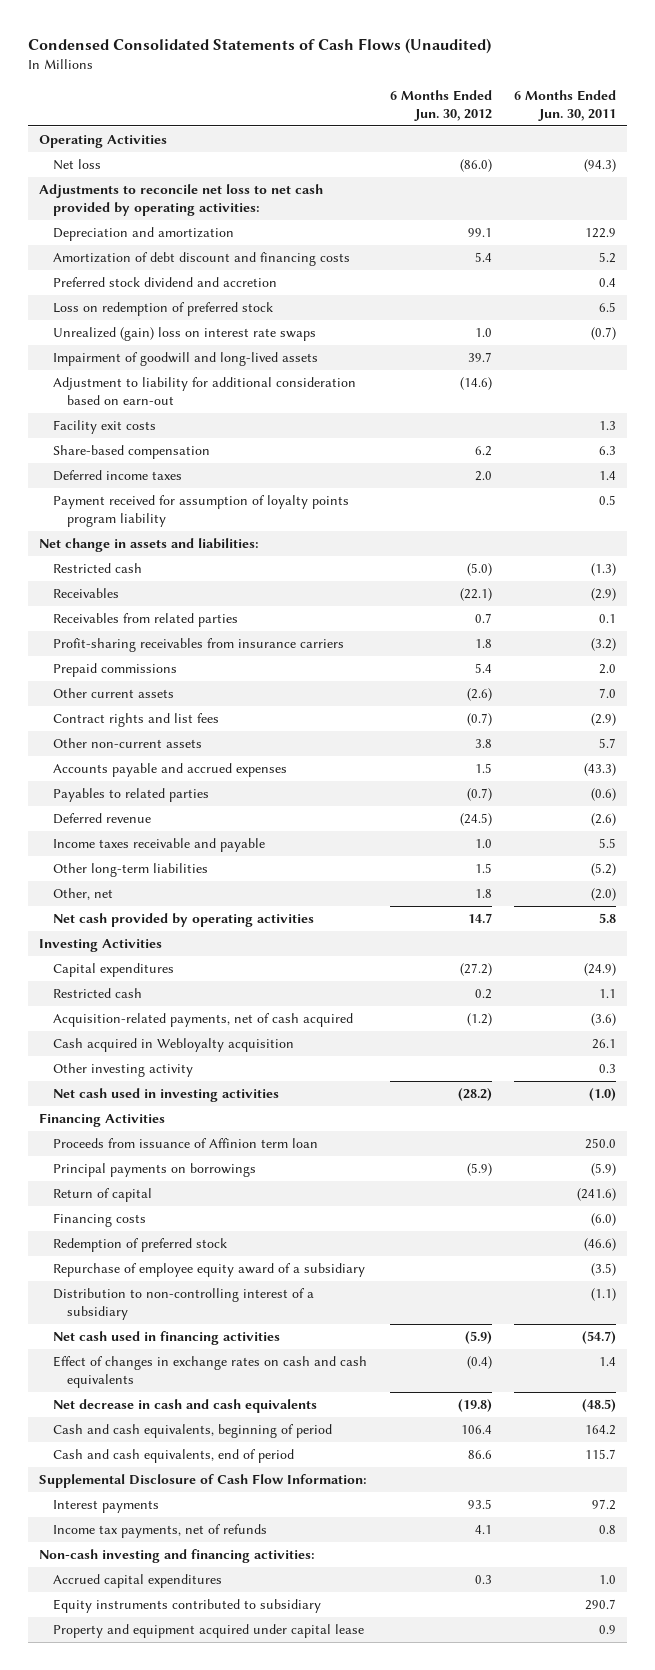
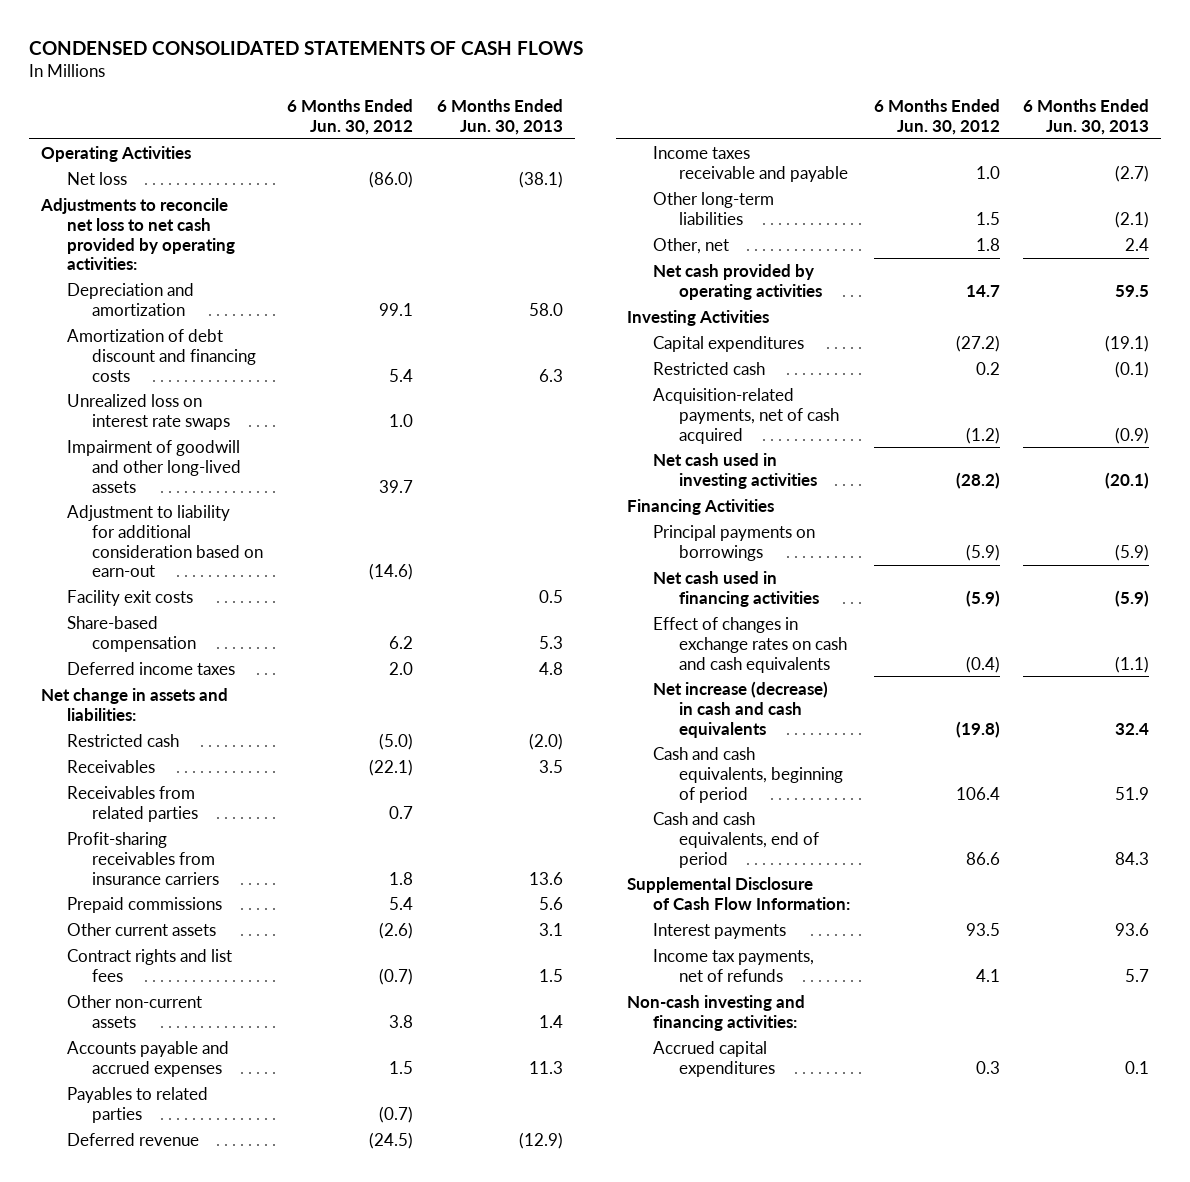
[27,37,491,54] Condensed Consolidated Statements of Cash Flows (Unaudited) -> [29,40,584,55] CONDENSED CONSOLIDATED STATEMENTS OF CASH FLOWS
[514,90,617,121] 6 Months Ended Jun. 30, 2011 -> none
none -> [437,98,564,135] 6 Months Ended Jun. 30, 2013
[53,277,278,288] Preferred stock dividend and accretion -> none
[53,302,274,317] Loss on redemption of preferred stock -> none
[53,327,317,342] Unrealized (gain) loss on interest rate swaps -> [66,393,231,430] Unrealized loss on interest rate swaps
[53,352,319,367] Impairment of goodwill and long-lived assets -> [66,439,242,493] Impairment of goodwill and other long-lived assets
[53,495,350,527] Payment received for assumption of loyalty points program liability -> none
[53,1038,295,1053] Cash acquired in Webloyalty acquisition -> none
[53,1063,194,1078] Other investing activity -> none
[53,1138,319,1149] Proceeds from issuance of Affinion term loan -> none
[53,1188,153,1203] Return of capital -> none
[53,1213,147,1228] Financing costs -> none
[53,1238,228,1253] Redemption of preferred stock -> none
[53,1263,366,1278] Repurchase of employee equity award of a subsidiary -> none
[53,1288,315,1320] Distribution to non-controlling interest of a subsidiary -> none
[53,1399,318,1414] Net decrease in cash and cash equivalents -> [652,680,828,738] Net increase (decrease) in cash and cash equivalents
[53,1599,322,1614] Equity instruments contributed to subsidiary -> none
[53,1624,365,1639] Property and equipment acquired under capital lease -> none

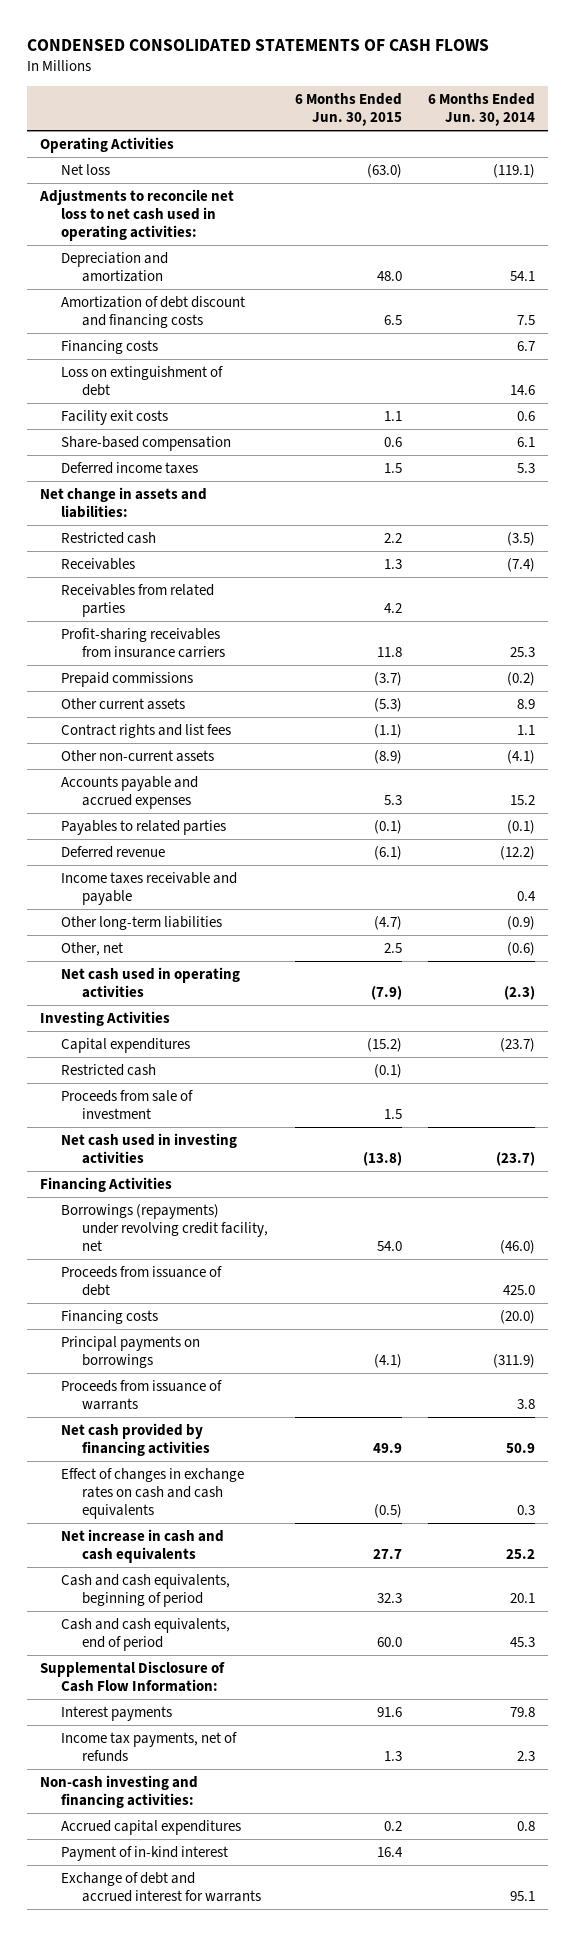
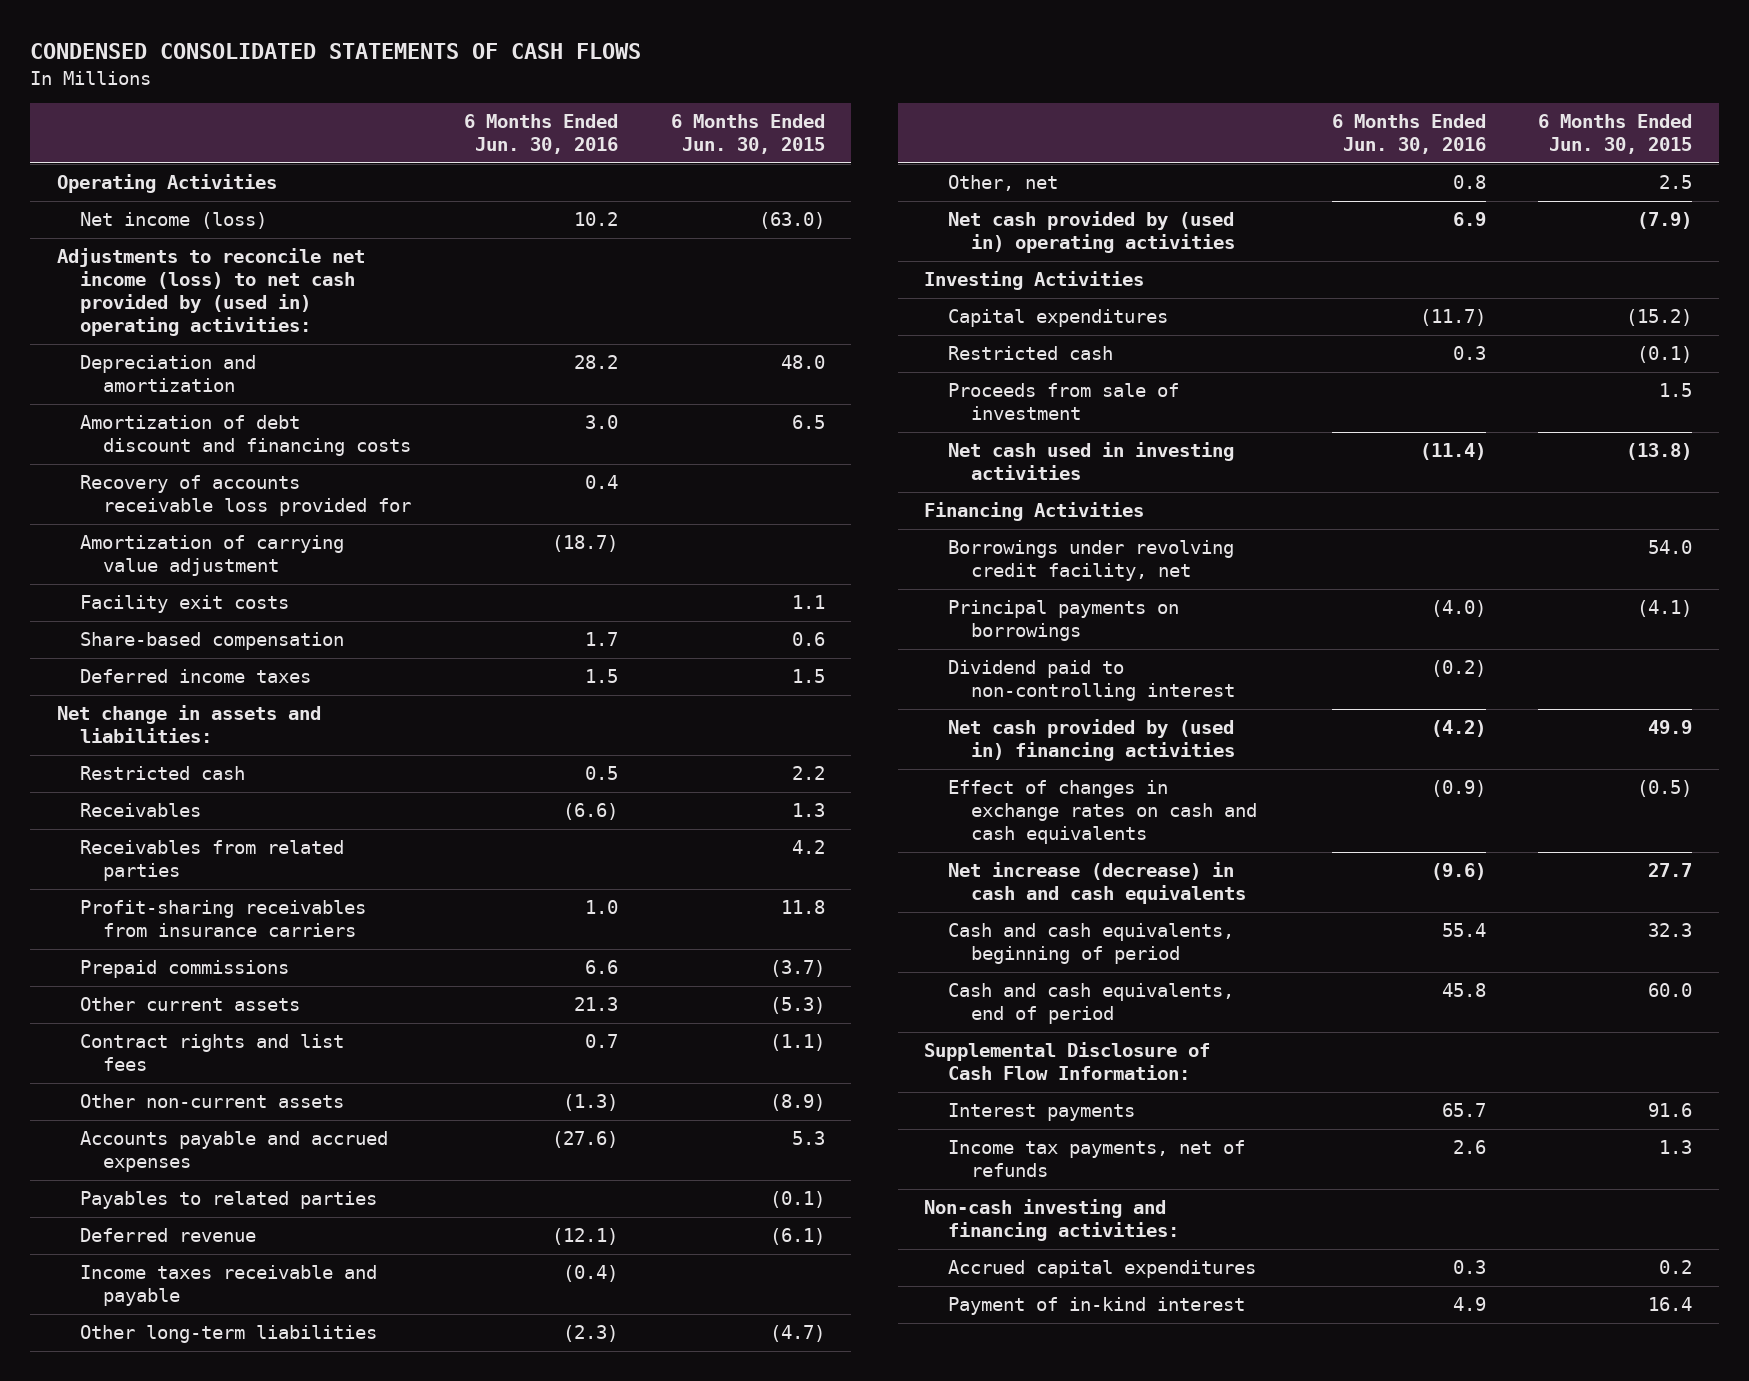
[427,93,535,127] 6 Months Ended Jun. 30, 2014 -> none
none -> [463,114,618,155] 6 Months Ended Jun. 30, 2016
[61,163,111,175] Net loss -> [79,212,267,230] Net income (loss)
[39,188,235,241] Adjustments to reconcile net loss to net cash used in operating activities: -> [56,248,365,337] Adjustments to reconcile net income (loss) to net cash provided by (used in) operating activities:
[61,339,159,354] Financing costs -> none
[61,365,224,396] Loss on extinguishment of debt -> none
none -> [79,475,412,517] Recovery of accounts receivable loss provided for
none -> [79,535,344,577] Amortization of carrying value adjustment
[61,966,241,998] Net cash used in operating activities -> [947,211,1235,254] Net cash provided by (used in) operating activities
[61,1265,223,1296] Proceeds from issuance of debt -> none
[61,1309,159,1324] Financing costs -> none
[61,1203,269,1251] Borrowings (repayments) under revolving credit facility, net -> [947,540,1234,582] Borrowings under revolving credit facility, net
[61,1379,223,1410] Proceeds from issuance of warrants -> none
none -> [947,660,1235,702] Dividend paid to non-controlling interest
[61,1422,211,1456] Net cash provided by financing activities -> [947,719,1235,762] Net cash provided by (used in) financing activities
[61,1528,225,1563] Net increase in cash and cash equivalents -> [947,862,1246,905] Net increase (decrease) in cash and cash equivalents
[61,1871,262,1902] Exchange of debt and accrued interest for warrants -> none

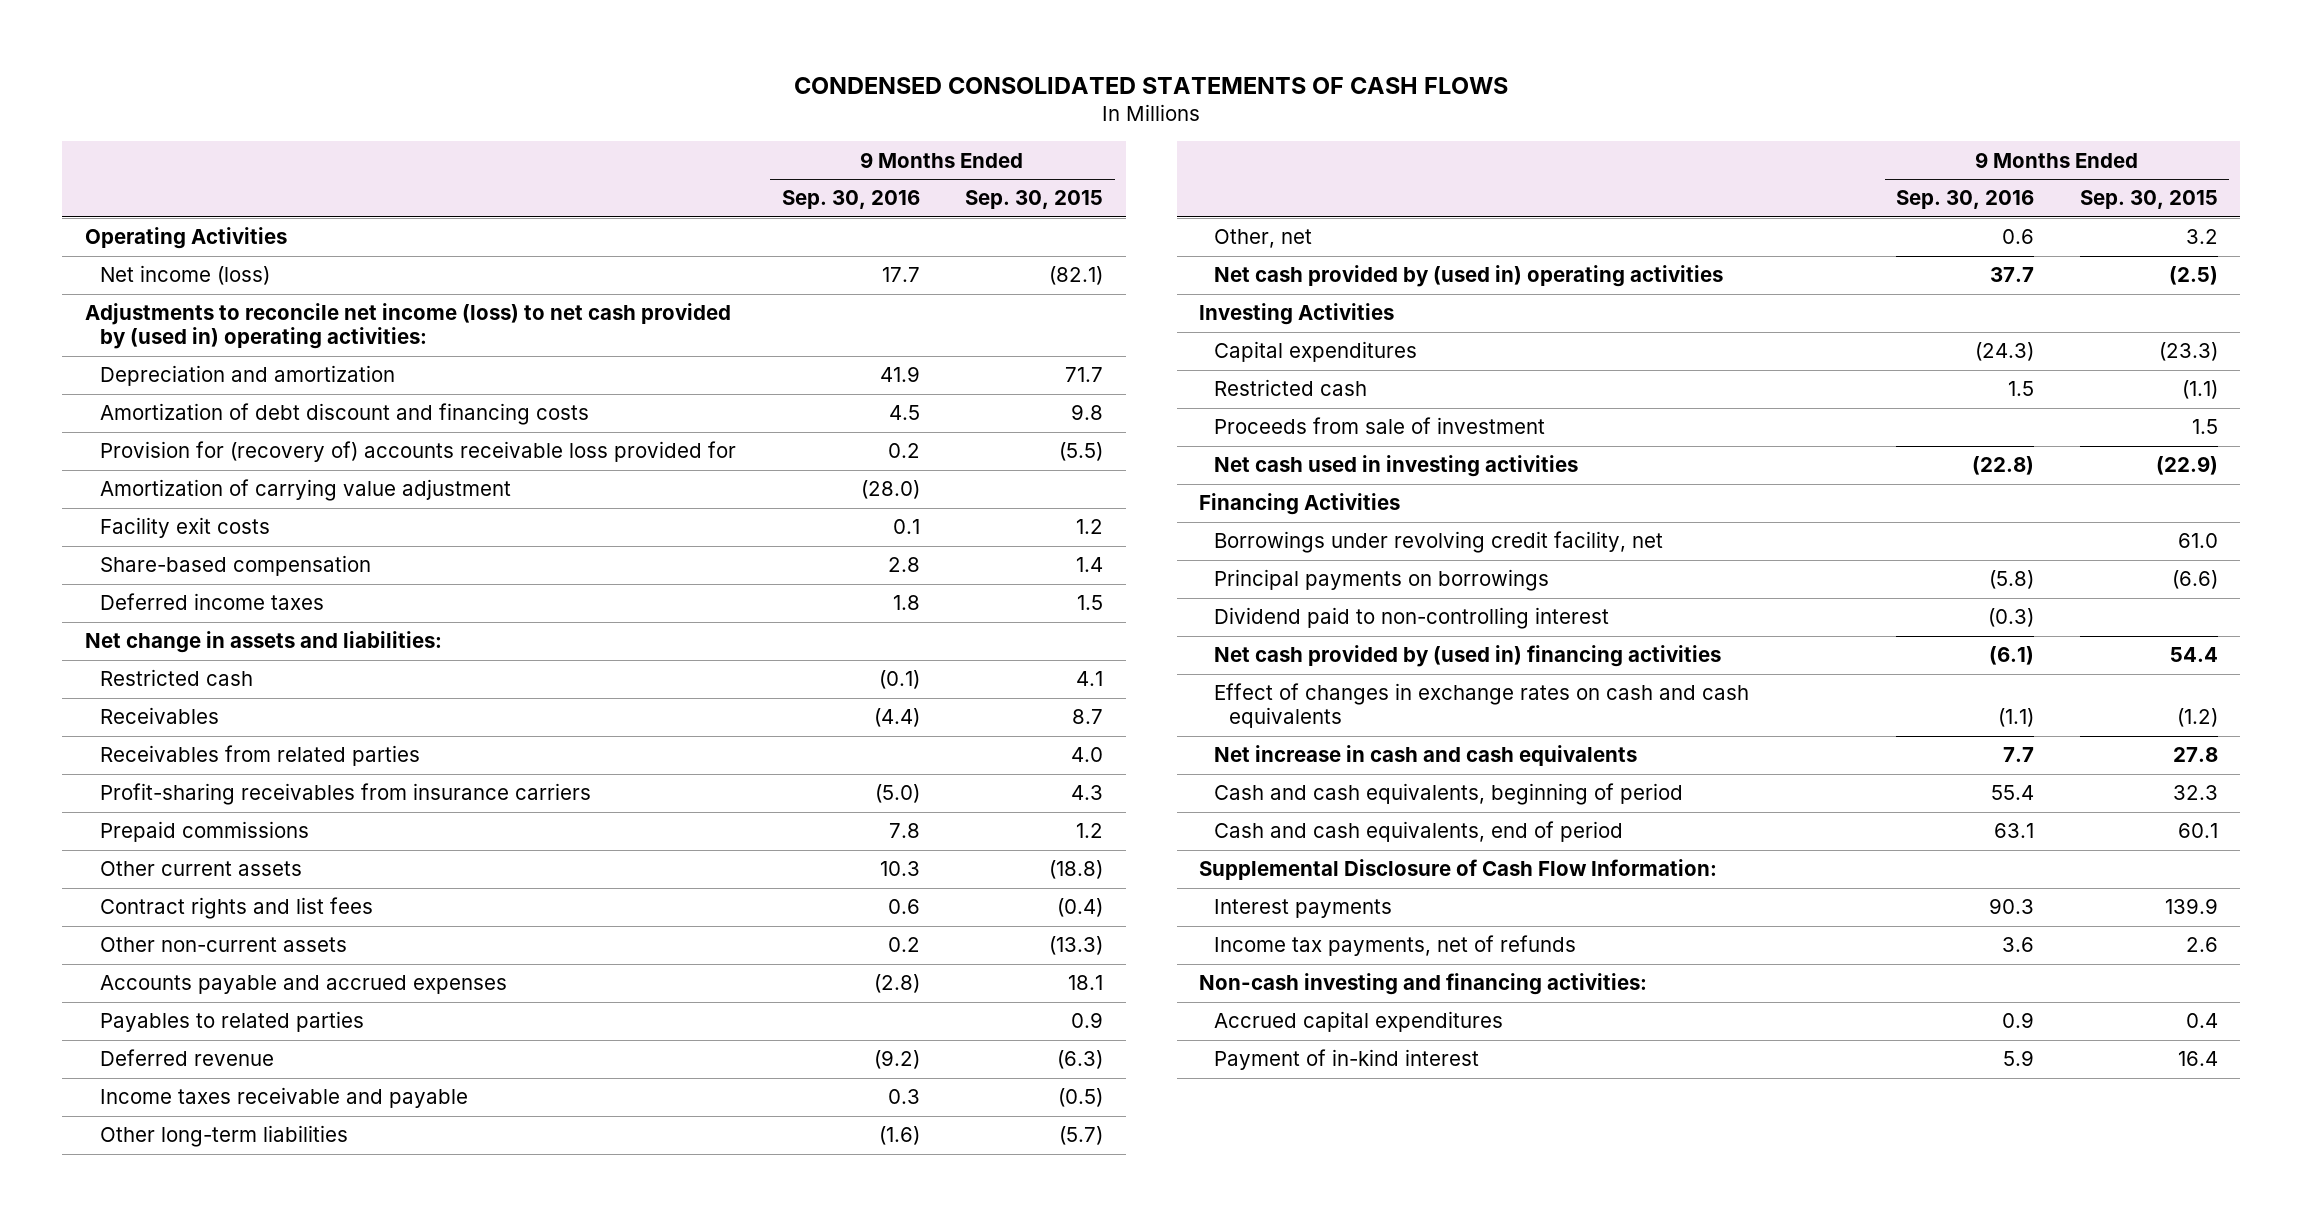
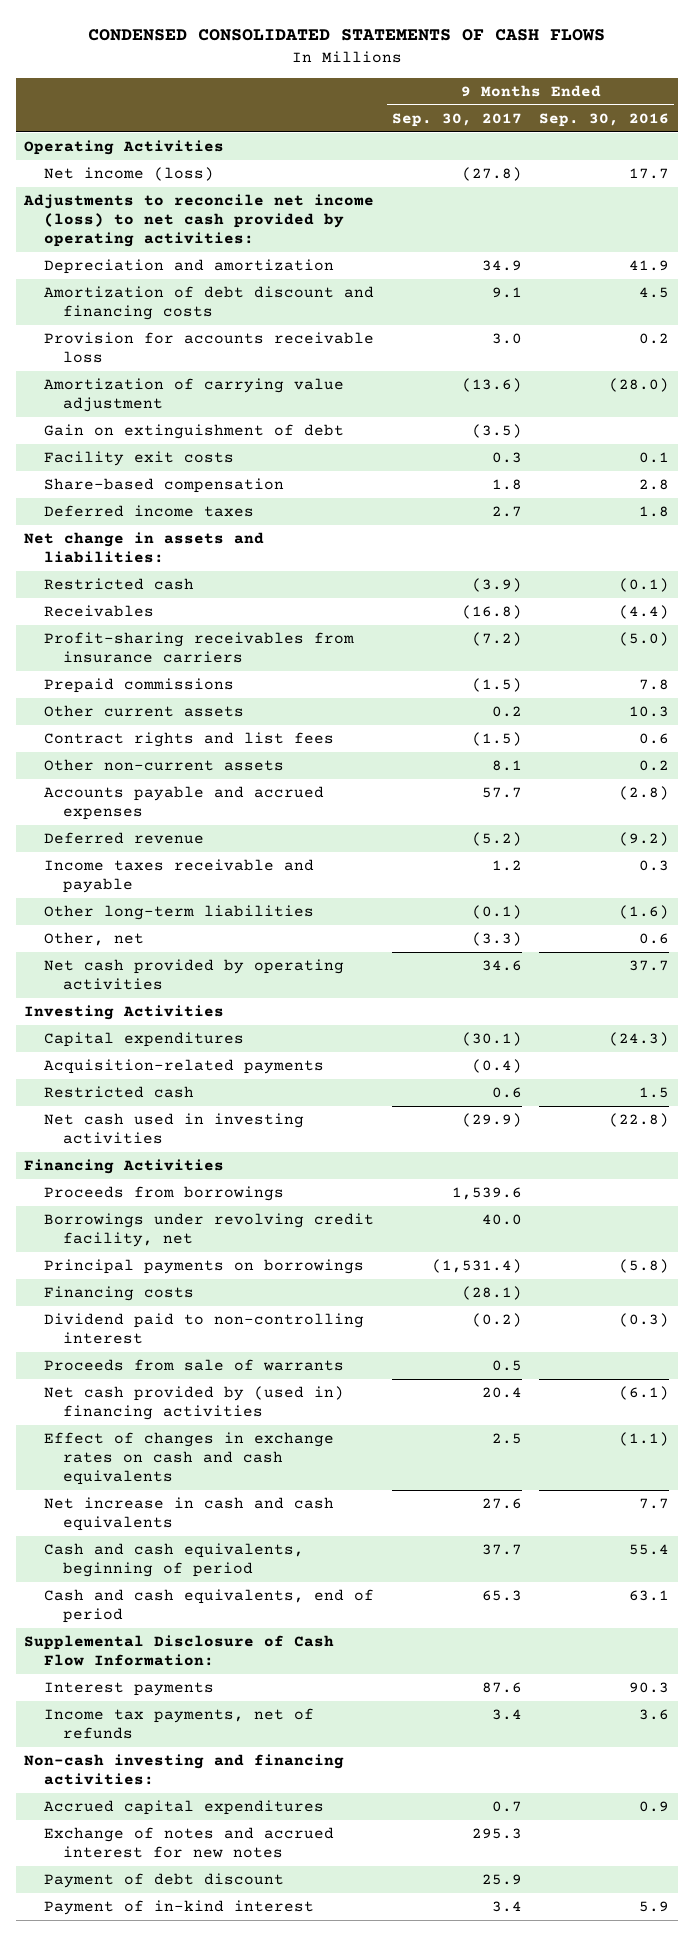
[965,190,1104,210] Sep. 30, 2015 -> none
none -> [391,112,522,127] Sep. 30, 2017
[85,303,732,350] Adjustments to reconcile net income (loss) to net cash provided by (used in) operating activities: -> [23,194,375,247] Adjustments to reconcile net income (loss) to net cash provided by operating activities:
[99,441,736,463] Provision for (recovery of) accounts receivable loss provided for -> [43,332,374,363] Provision for accounts receivable loss
none -> [43,424,344,440] Gain on extinguishment of debt
[99,745,420,767] Receivables from related parties -> none
[99,1011,364,1033] Payables to related parties -> none
[1214,265,1724,288] Net cash provided by (used in) operating activities -> [43,959,344,990] Net cash provided by operating activities
none -> [43,1059,324,1075] Acquisition-related payments
[1214,417,1546,435] Proceeds from sale of investment -> none
none -> [43,1186,284,1202] Proceeds from borrowings
none -> [43,1286,194,1302] Financing costs
none -> [43,1359,344,1372] Proceeds from sale of warrants
none -> [43,1827,334,1858] Exchange of notes and accrued interest for new notes
none -> [43,1873,284,1889] Payment of debt discount

